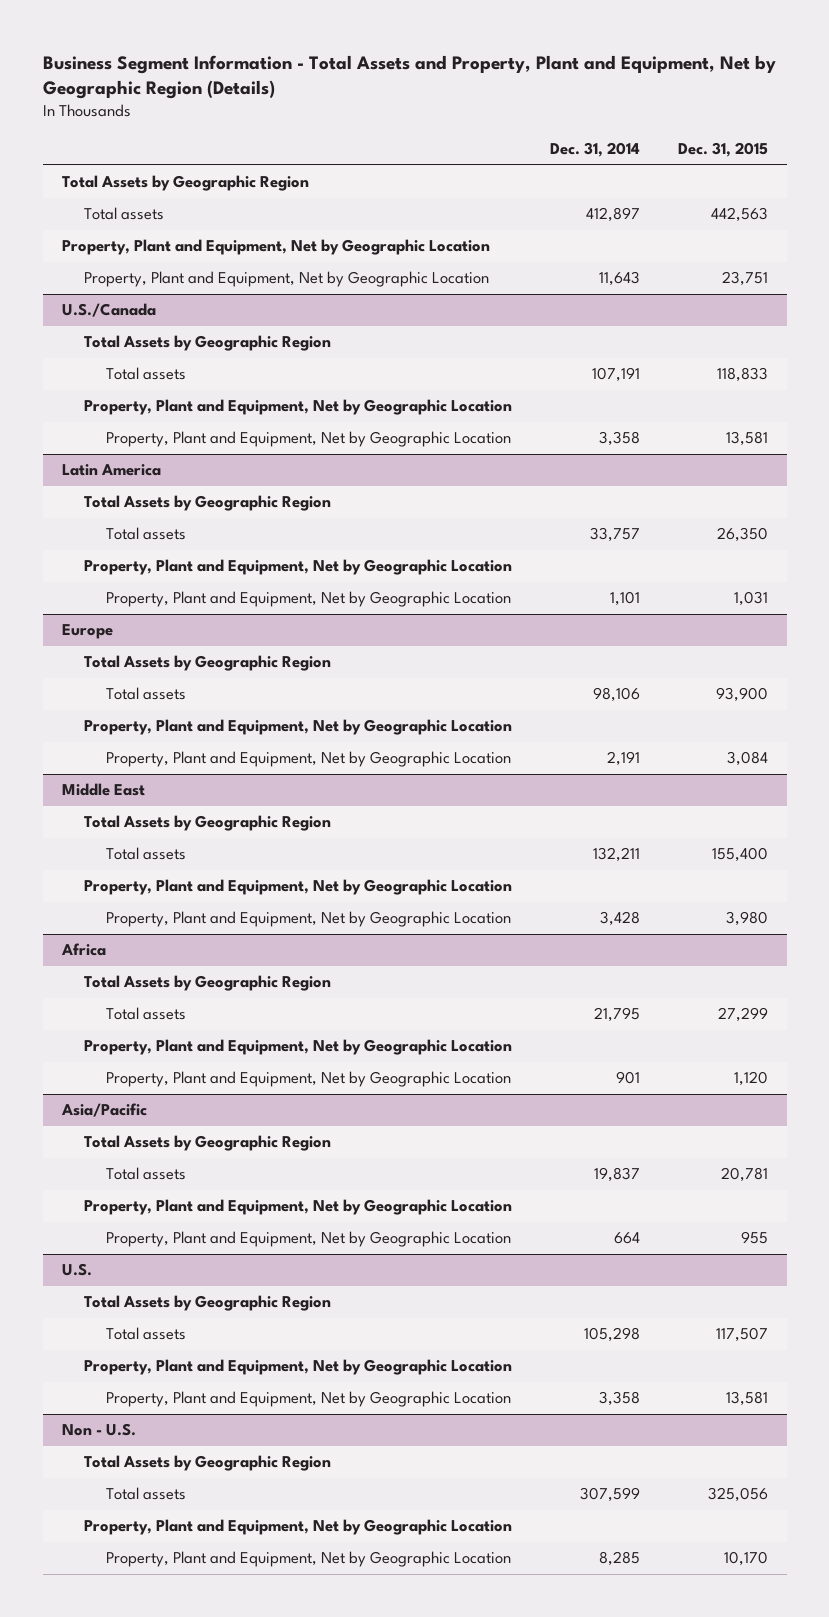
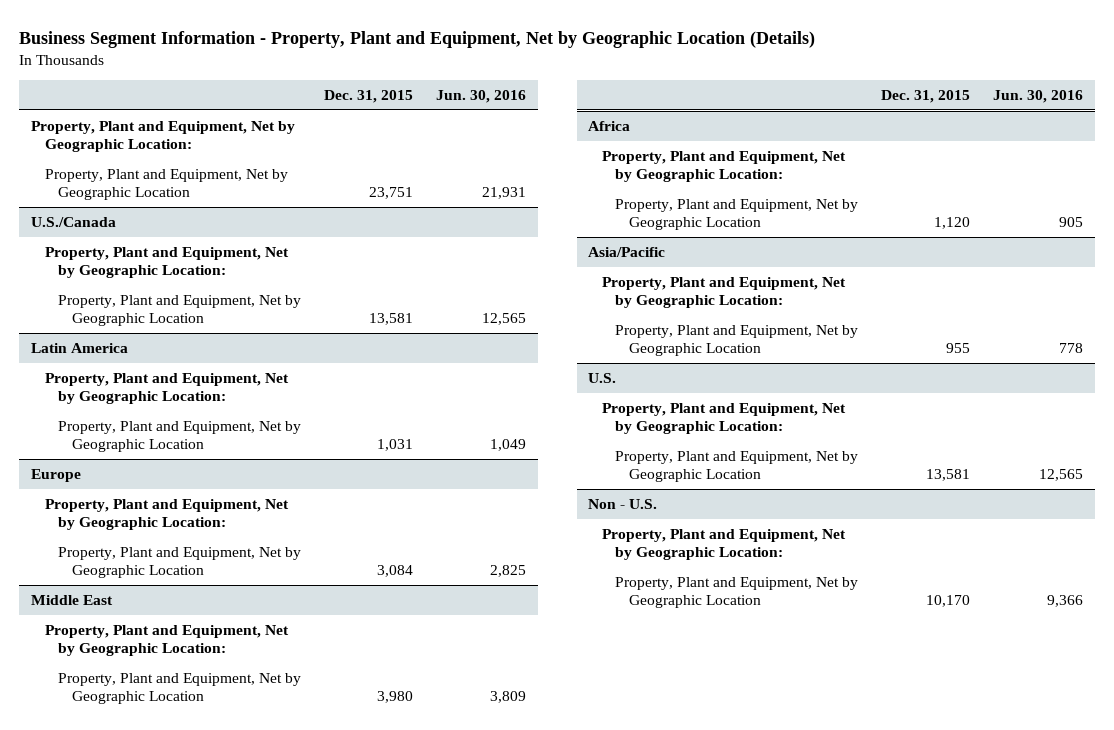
[42,54,776,100] Business Segment Information - Total Assets and Property, Plant and Equipment, Net by Geographic Region (Details) -> [19,30,816,48] Business Segment Information - Property, Plant and Equipment, Net by Geographic Location (Details)
[549,142,640,158] Dec. 31, 2014 -> none
none -> [436,90,527,104] Jun. 30, 2016
[61,175,309,192] Total Assets by Geographic Region -> none
[83,207,164,221] Total assets -> none
[61,239,490,256] Property, Plant and Equipment, Net by Geographic Location -> [31,121,296,153] Property, Plant and Equipment, Net by Geographic Location:
[83,335,331,352] Total Assets by Geographic Region -> none
[105,367,186,381] Total assets -> none
[83,399,512,416] Property, Plant and Equipment, Net by Geographic Location -> [44,247,289,279] Property, Plant and Equipment, Net by Geographic Location:
[83,495,331,512] Total Assets by Geographic Region -> none
[105,527,186,541] Total assets -> none
[83,559,512,576] Property, Plant and Equipment, Net by Geographic Location -> [44,373,289,405] Property, Plant and Equipment, Net by Geographic Location:
[83,655,331,672] Total Assets by Geographic Region -> none
[105,687,186,701] Total assets -> none
[83,719,512,736] Property, Plant and Equipment, Net by Geographic Location -> [44,499,289,531] Property, Plant and Equipment, Net by Geographic Location:
[83,815,331,832] Total Assets by Geographic Region -> none
[105,847,186,861] Total assets -> none
[83,879,512,896] Property, Plant and Equipment, Net by Geographic Location -> [44,625,289,657] Property, Plant and Equipment, Net by Geographic Location:
[83,975,331,992] Total Assets by Geographic Region -> none
[105,1007,186,1021] Total assets -> none
[83,1039,512,1056] Property, Plant and Equipment, Net by Geographic Location -> [601,151,846,183] Property, Plant and Equipment, Net by Geographic Location:
[83,1135,331,1152] Total Assets by Geographic Region -> none
[105,1167,186,1181] Total assets -> none
[83,1199,512,1216] Property, Plant and Equipment, Net by Geographic Location -> [601,277,846,309] Property, Plant and Equipment, Net by Geographic Location:
[83,1295,331,1312] Total Assets by Geographic Region -> none
[105,1327,186,1341] Total assets -> none
[83,1359,512,1376] Property, Plant and Equipment, Net by Geographic Location -> [601,403,846,435] Property, Plant and Equipment, Net by Geographic Location:
[83,1455,331,1472] Total Assets by Geographic Region -> none
[105,1487,186,1501] Total assets -> none
[83,1519,512,1536] Property, Plant and Equipment, Net by Geographic Location -> [601,529,846,561] Property, Plant and Equipment, Net by Geographic Location:

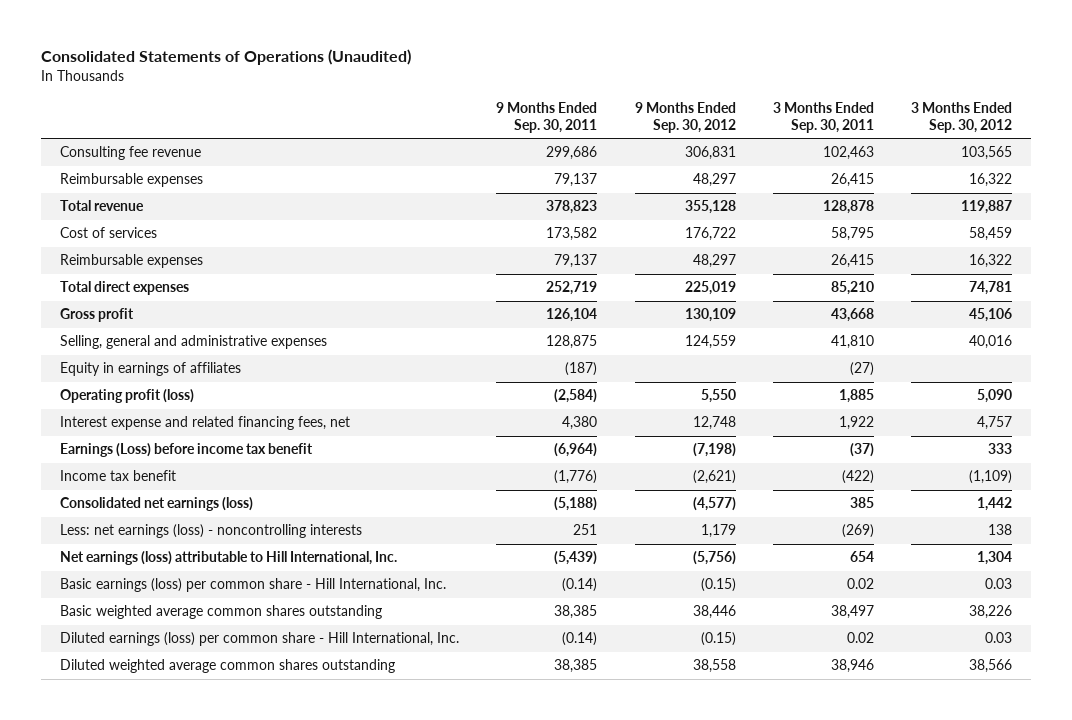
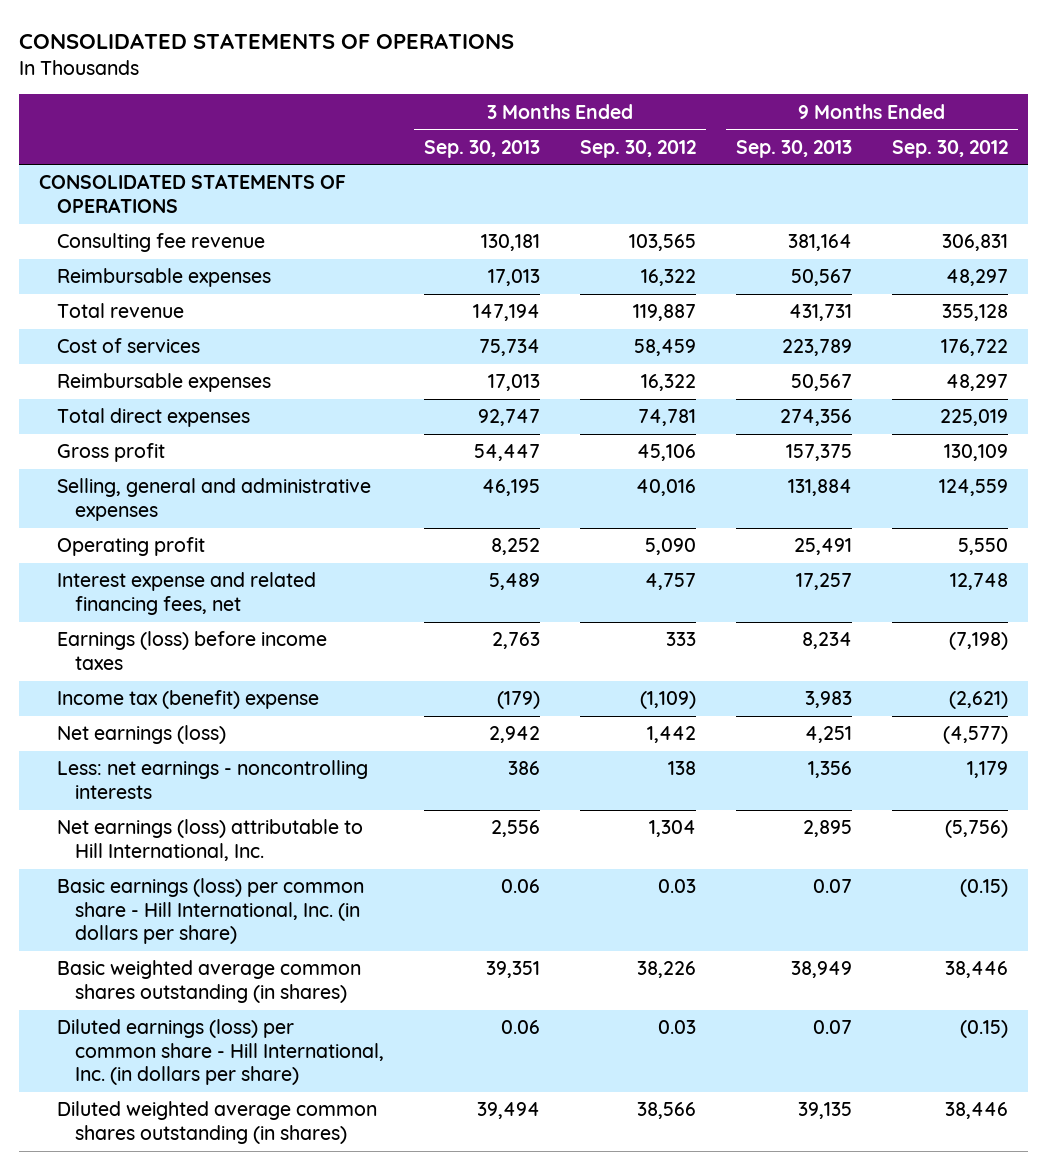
[41,49,412,66] Consolidated Statements of Operations (Unaudited) -> [18,32,514,49] CONSOLIDATED STATEMENTS OF OPERATIONS
[496,101,598,133] 9 Months Ended Sep. 30, 2011 -> none
[772,101,874,133] 3 Months Ended Sep. 30, 2011 -> none
none -> [424,139,541,158] Sep. 30, 2013
none -> [736,139,853,158] Sep. 30, 2013
none -> [38,174,346,213] CONSOLIDATED STATEMENTS OF OPERATIONS
[60,362,242,377] Equity in earnings of affiliates -> none
[60,389,195,404] Operating profit (loss) -> [57,537,206,557] Operating profit
[60,443,314,458] Earnings (Loss) before income tax benefit -> [57,631,328,670] Earnings (loss) before income taxes
[60,470,177,482] Income tax benefit -> [57,690,320,710] Income tax (benefit) expense
[60,497,254,512] Consolidated net earnings (loss) -> [57,725,227,745] Net earnings (loss)
[60,524,363,539] Less: net earnings (loss) - noncontrolling interests -> [57,760,369,799] Less: net earnings - noncontrolling interests
[60,578,447,593] Basic earnings (loss) per common share - Hill International, Inc. -> [57,878,365,945] Basic earnings (loss) per common share - Hill International, Inc. (in dollars per share)
[60,605,383,620] Basic weighted average common shares outstanding -> [57,960,362,1003] Basic weighted average common shares outstanding (in shares)
[60,632,460,647] Diluted earnings (loss) per common share - Hill International, Inc. -> [57,1019,385,1086] Diluted earnings (loss) per common share - Hill International, Inc. (in dollars per share)
[60,659,396,674] Diluted weighted average common shares outstanding -> [57,1101,378,1144] Diluted weighted average common shares outstanding (in shares)
[692,659,736,674] 38,558 -> [945,1102,1009,1120] 38,446

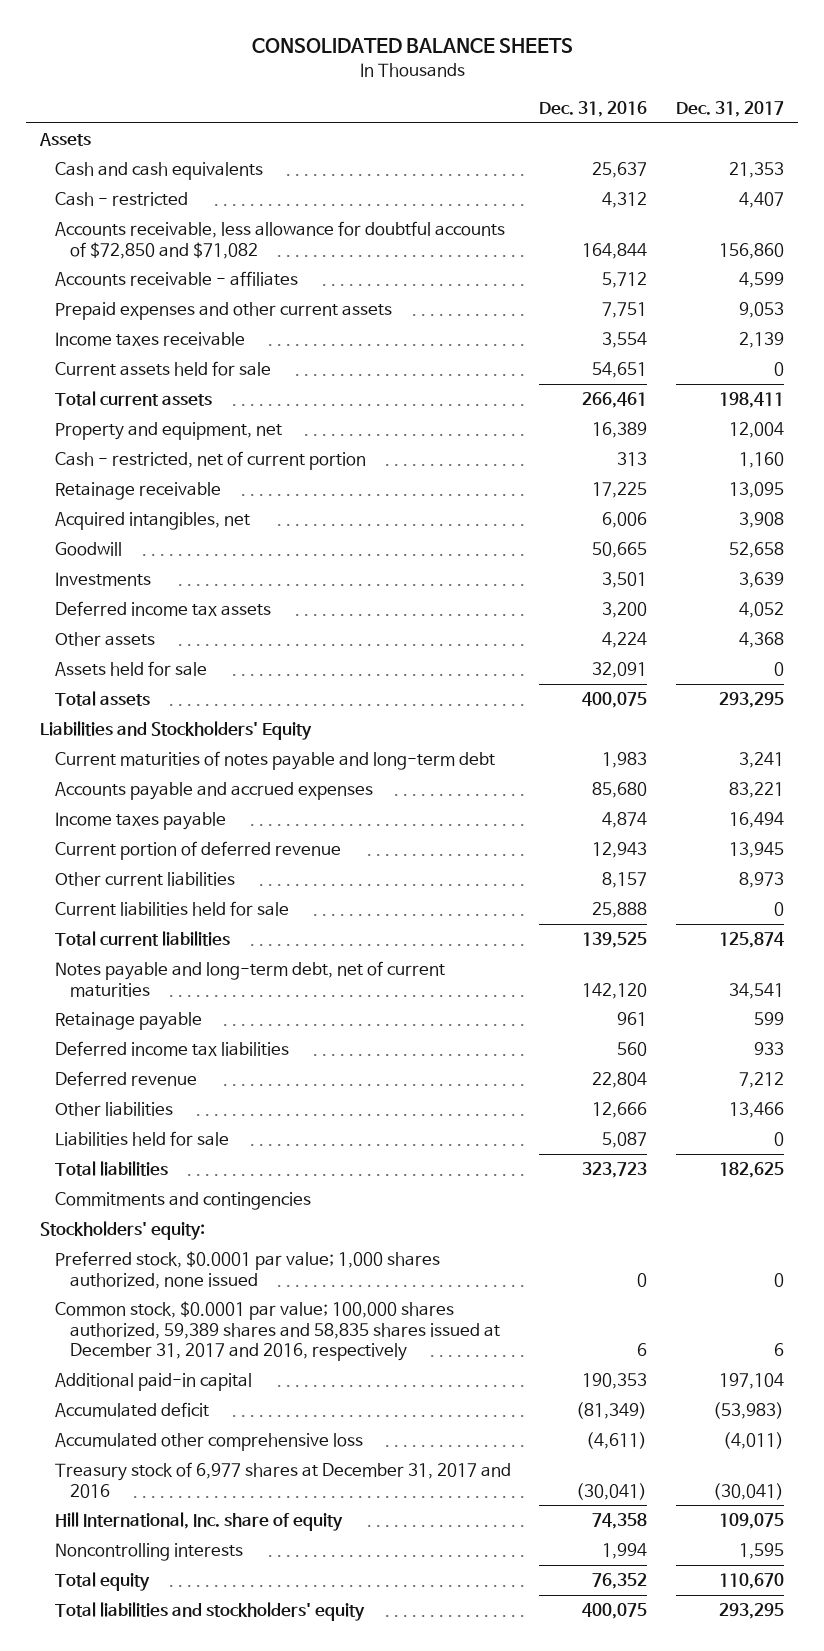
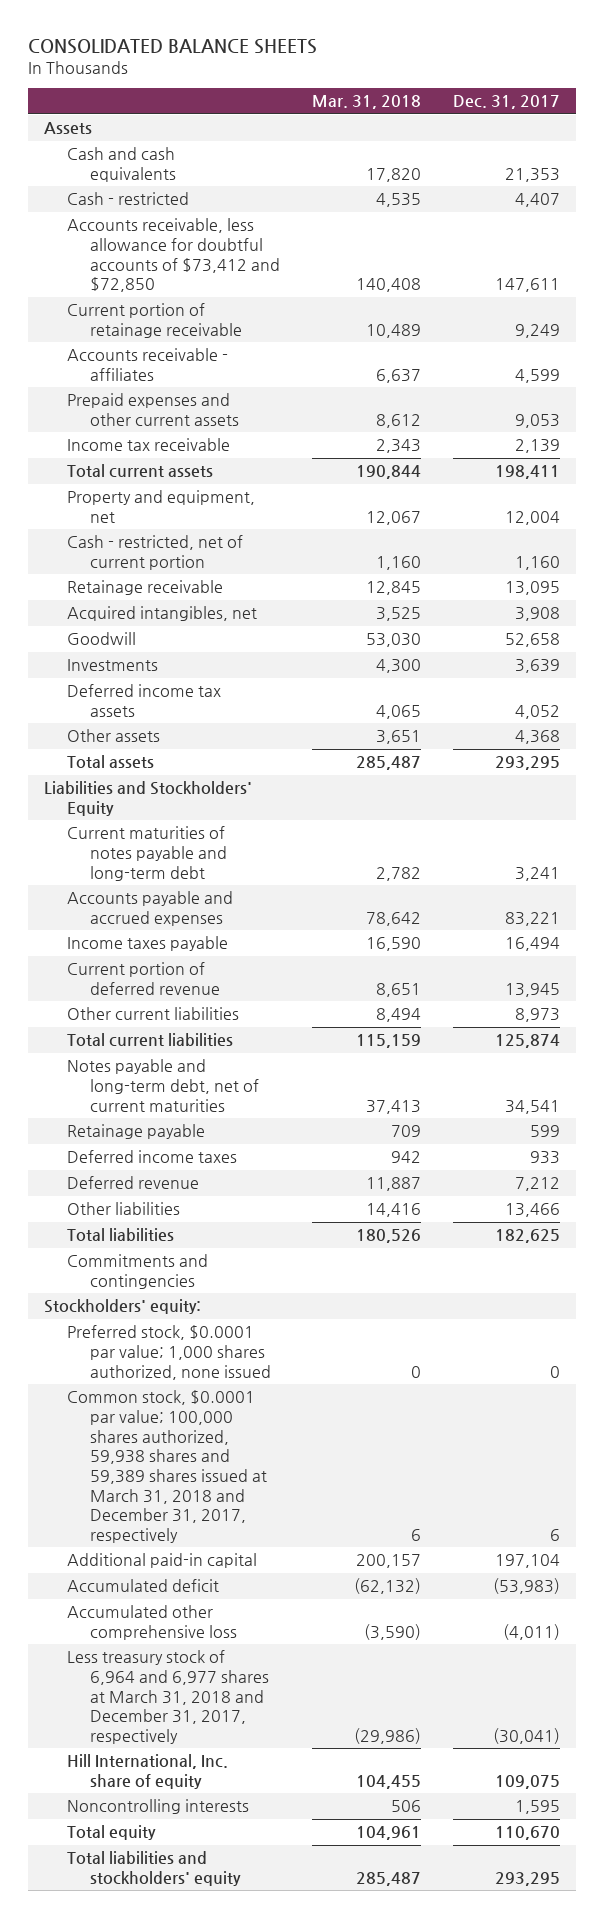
[539,101,648,118] Dec. 31, 2016 -> none
none -> [311,95,421,110] Mar. 31, 2018
[55,221,506,259] Accounts receivable, less allowance for doubtful accounts of $72,850 and $71,082 -> [66,218,280,293] Accounts receivable, less allowance for doubtful accounts of $73,412 and $72,850
[718,242,784,259] 156,860 -> [494,278,560,293] 147,611
none -> [66,303,242,338] Current portion of retainage receivable
[55,361,272,377] Current assets held for sale -> none
[55,332,246,347] Income taxes receivable -> [66,438,230,452] Income tax receivable
[55,661,208,677] Assets held for sale -> none
[55,901,290,917] Current liabilities held for sale -> none
[55,1041,290,1057] Deferred income tax liabilities -> [66,1150,237,1164] Deferred income taxes
[55,1131,230,1147] Liabilities held for sale -> none
[55,1301,501,1362] Common stock, $0.0001 par value; 100,000 shares authorized, 59,389 shares and 58,835 shares issued at December 31, 2017 and 2016, respectively -> [66,1390,267,1543] Common stock, $0.0001 par value; 100,000 shares authorized, 59,938 shares and 59,389 shares issued at March 31, 2018 and December 31, 2017, respectively
[55,1462,512,1498] Treasury stock of 6,977 shares at December 31, 2017 and 2016 -> [66,1650,269,1744] Less treasury stock of 6,964 and 6,977 shares at March 31, 2018 and December 31, 2017, respectively

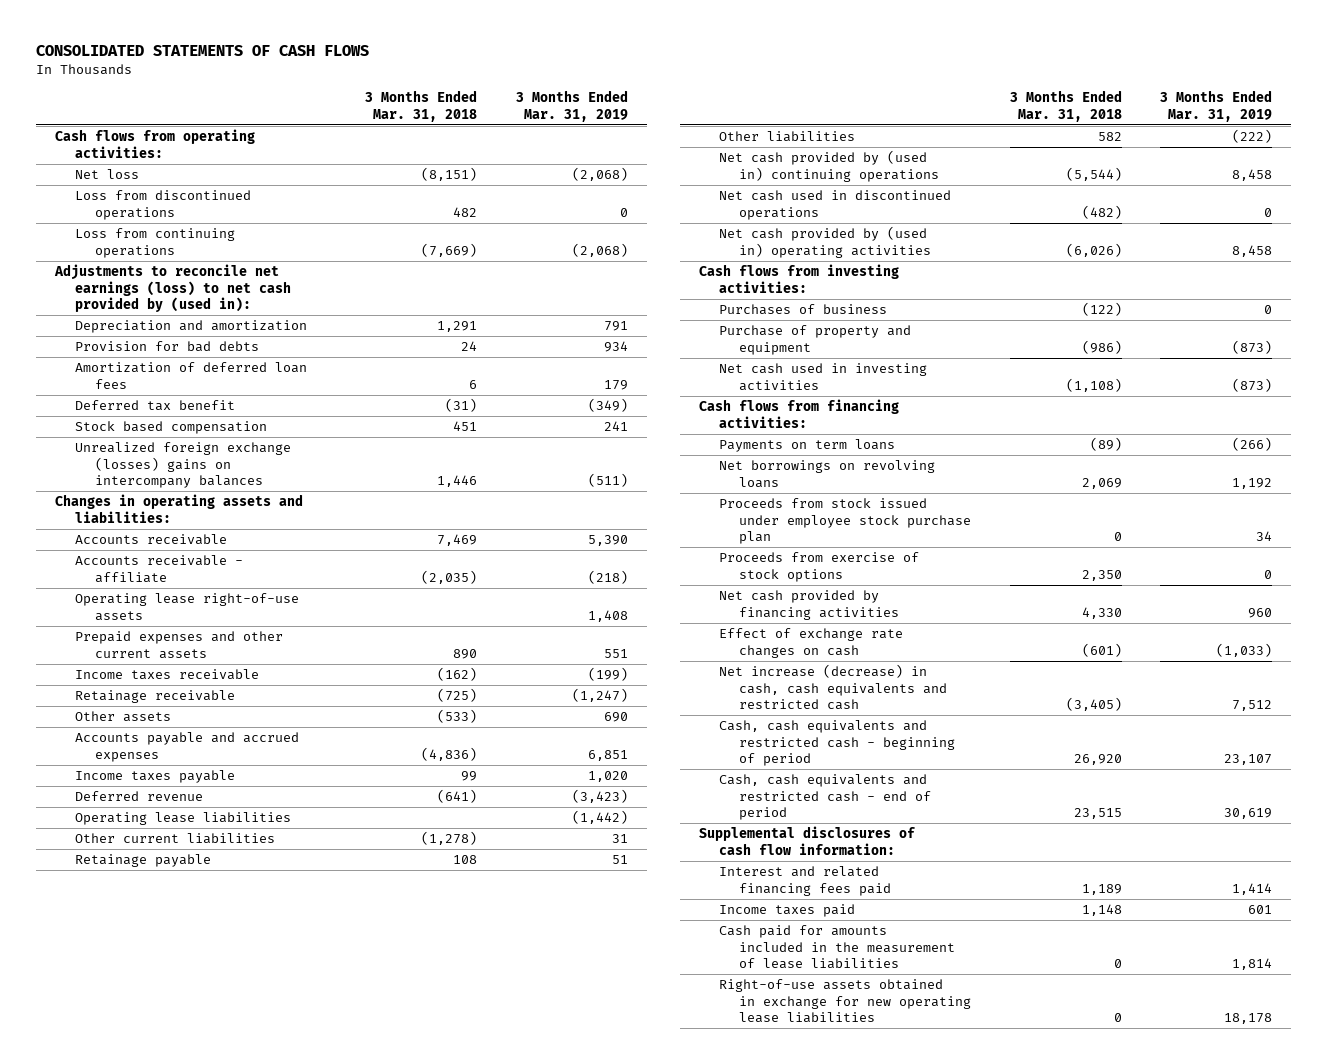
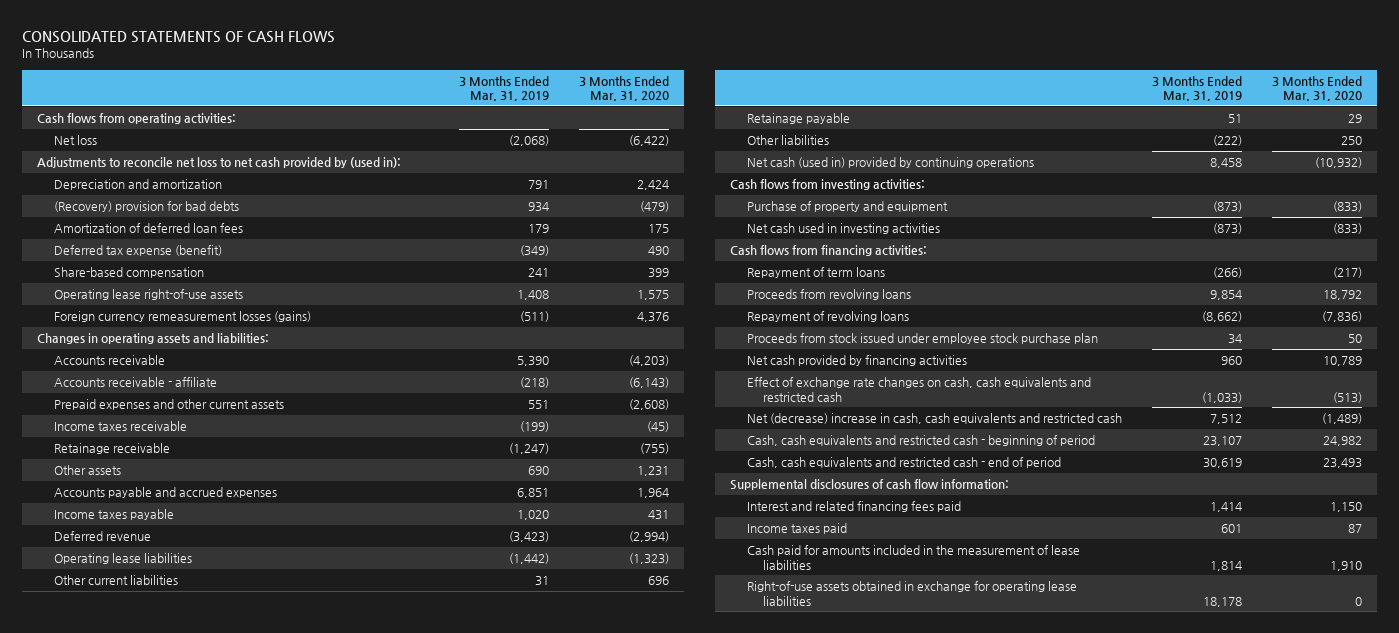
[365,90,478,122] 3 Months Ended Mar. 31, 2018 -> none
none -> [579,75,670,102] 3 Months Ended Mar. 31, 2020
[74,190,251,220] Loss from discontinued operations -> none
[74,228,235,258] Loss from continuing operations -> none
[53,264,291,313] Adjustments to reconcile net earnings (loss) to net cash provided by (used in): -> [37,157,402,169] Adjustments to reconcile net loss to net cash provided by (used in):
[74,341,259,353] Provision for bad debts -> [53,201,239,213] (Recovery) provision for bad debts
[74,400,235,412] Deferred tax benefit -> [53,245,222,257] Deferred tax expense (benefit)
[74,421,267,435] Stock based compensation -> [53,267,204,279] Share-based compensation
[74,593,299,621] Operating lease right-of-use assets -> [53,289,243,301] Operating lease right-of-use assets
[74,442,291,489] Unrealized foreign exchange (losses) gains on intercompany balances -> [53,311,311,323] Foreign currency remeasurement losses (gains)
[719,150,940,182] Net cash provided by (used in) continuing operations -> none
[719,190,952,220] Net cash used in discontinued operations -> none
[719,226,932,258] Net cash provided by (used in) operating activities -> [746,157,1034,169] Net cash (used in) provided by continuing operations
[719,304,888,316] Purchases of business -> none
[719,439,896,453] Payments on term loans -> [746,267,885,279] Repayment of term loans
none -> [746,289,911,301] Proceeds from revolving loans
[719,460,936,488] Net borrowings on revolving loans -> [746,311,909,323] Repayment of revolving loans
[1231,477,1272,489] 1,192 -> [1201,311,1242,323] (8,662)
[719,552,920,582] Proceeds from exercise of stock options -> none
[719,628,904,658] Effect of exchange rate changes on cash -> [746,377,1091,402] Effect of exchange rate changes on cash, cash equivalents and restricted cash
[719,664,948,711] Net increase (decrease) in cash, cash equivalents and restricted cash -> [746,413,1122,425] Net (decrease) increase in cash, cash equivalents and restricted cash
[719,979,972,1024] Right-of-use assets obtained in exchange for new operating lease liabilities -> [746,581,1077,606] Right-of-use assets obtained in exchange for operating lease liabilities

